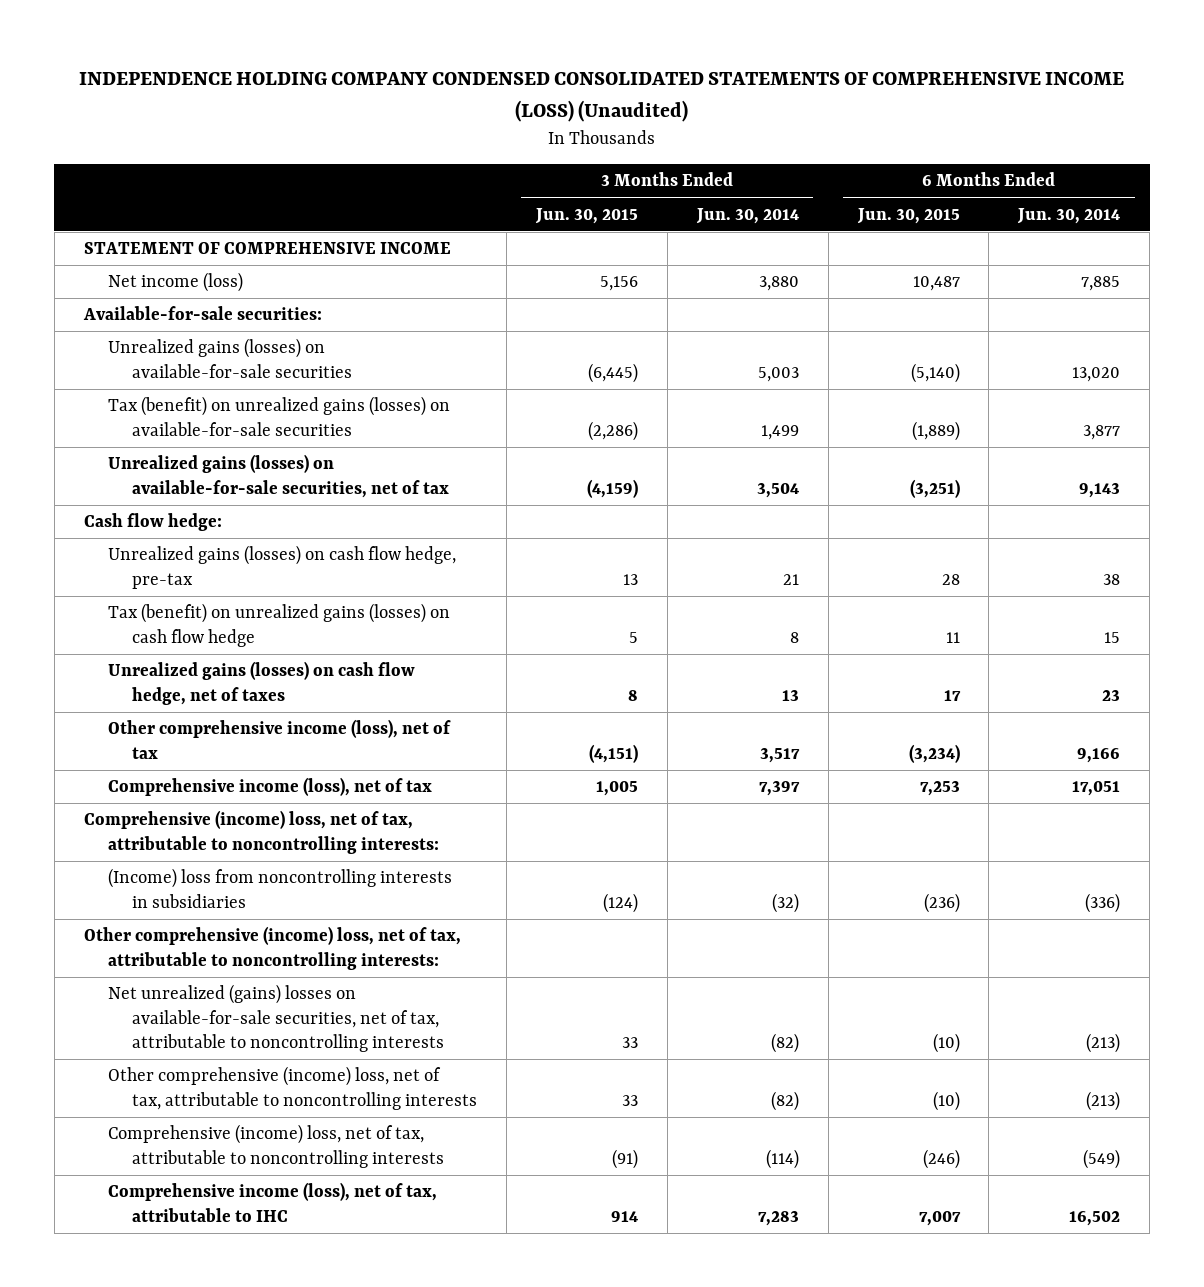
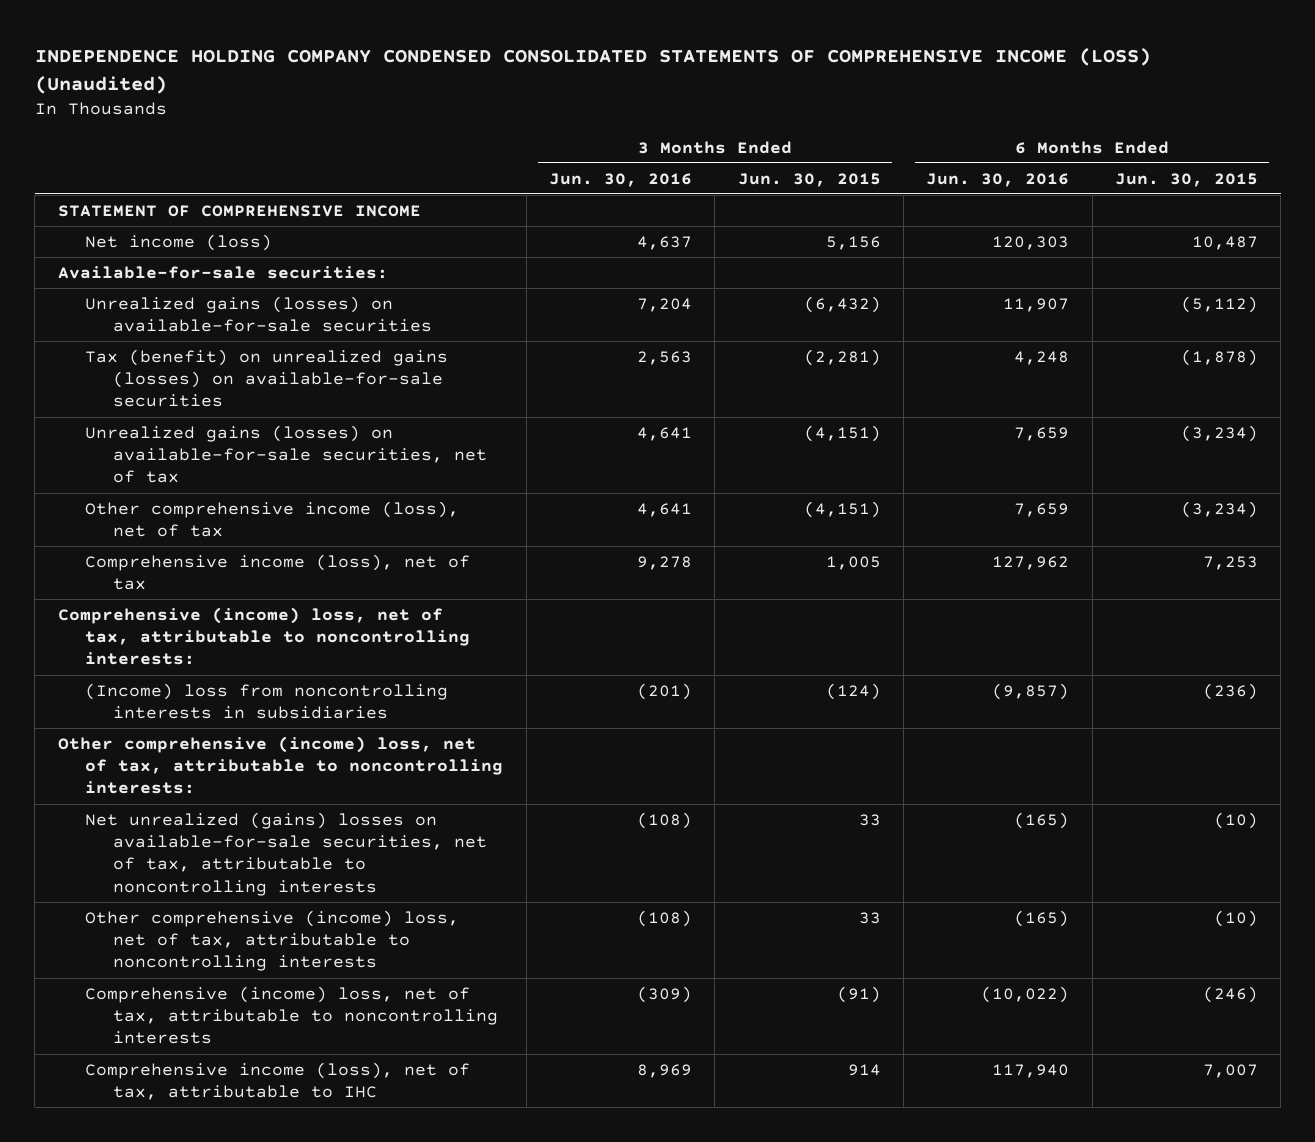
[695,207,799,224] Jun. 30, 2014 -> none
[1017,207,1121,224] Jun. 30, 2014 -> none
none -> [549,172,693,187] Jun. 30, 2016
none -> [926,172,1070,187] Jun. 30, 2016
[83,513,222,532] Cash flow hedge: -> none
[107,545,456,589] Unrealized gains (losses) on cash flow hedge, pre-tax -> none
[107,603,450,647] Tax (benefit) on unrealized gains (losses) on cash flow hedge -> none
[107,661,415,705] Unrealized gains (losses) on cash flow hedge, net of taxes -> none
[588,362,639,383] (6,445) -> [803,295,881,313] (6,432)
[910,362,960,383] (5,140) -> [1180,295,1258,313] (5,112)
[588,420,639,441] (2,286) -> [803,348,881,366] (2,281)
[911,420,960,441] (1,889) -> [1180,348,1258,366] (1,878)
[587,478,639,498] (4,159) -> [803,424,881,442] (4,151)
[909,478,960,498] (3,251) -> [1180,424,1258,442] (3,234)

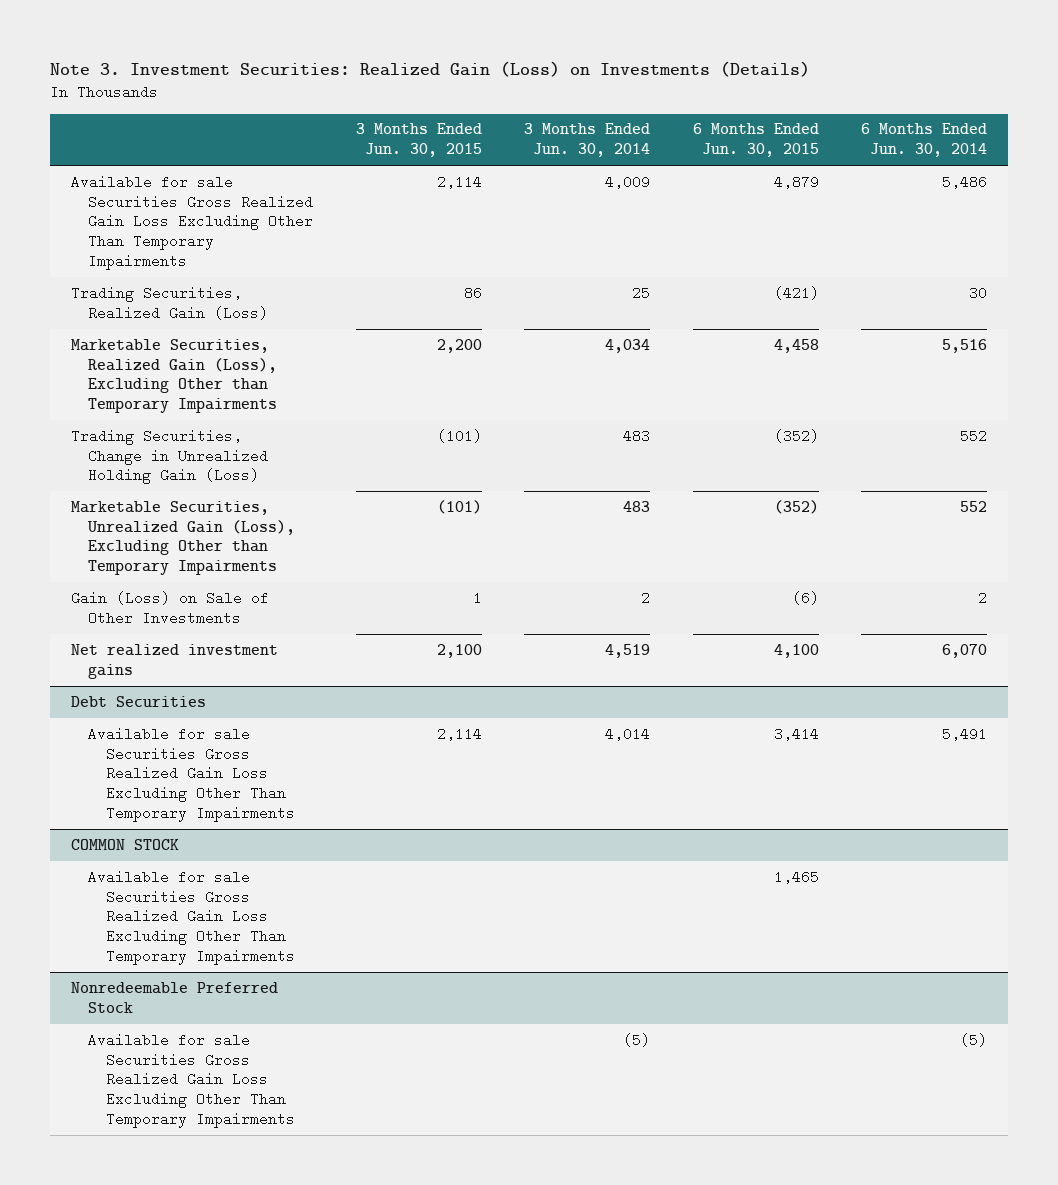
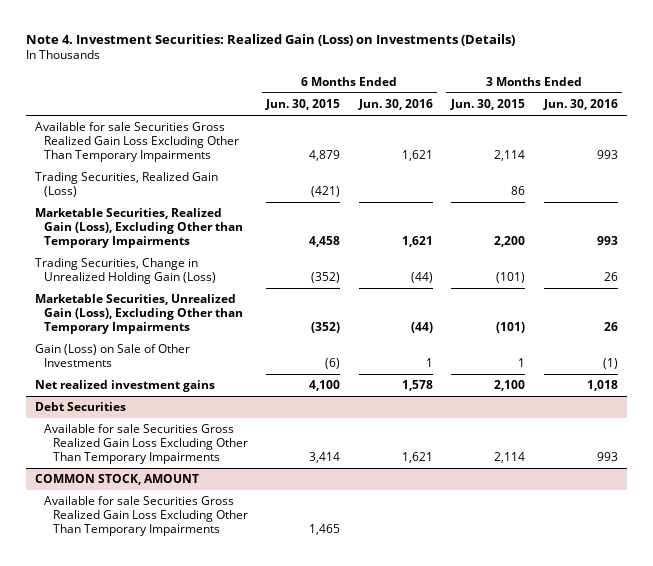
[49,61,810,78] Note 3. Investment Securities: Realized Gain (Loss) on Investments (Details) -> [26,33,516,46] Note 4. Investment Securities: Realized Gain (Loss) on Investments (Details)
[524,123,651,158] 3 Months Ended Jun. 30, 2014 -> none
[861,123,988,158] 6 Months Ended Jun. 30, 2014 -> none
none -> [357,99,433,111] Jun. 30, 2016
none -> [542,99,618,111] Jun. 30, 2016
[71,838,180,850] COMMON STOCK -> [35,474,200,486] COMMON STOCK, AMOUNT
[71,981,279,1013] Nonredeemable Preferred Stock -> none
[88,1032,295,1128] Available for sale Securities Gross Realized Gain Loss Excluding Other Than Temporary Impairments -> none

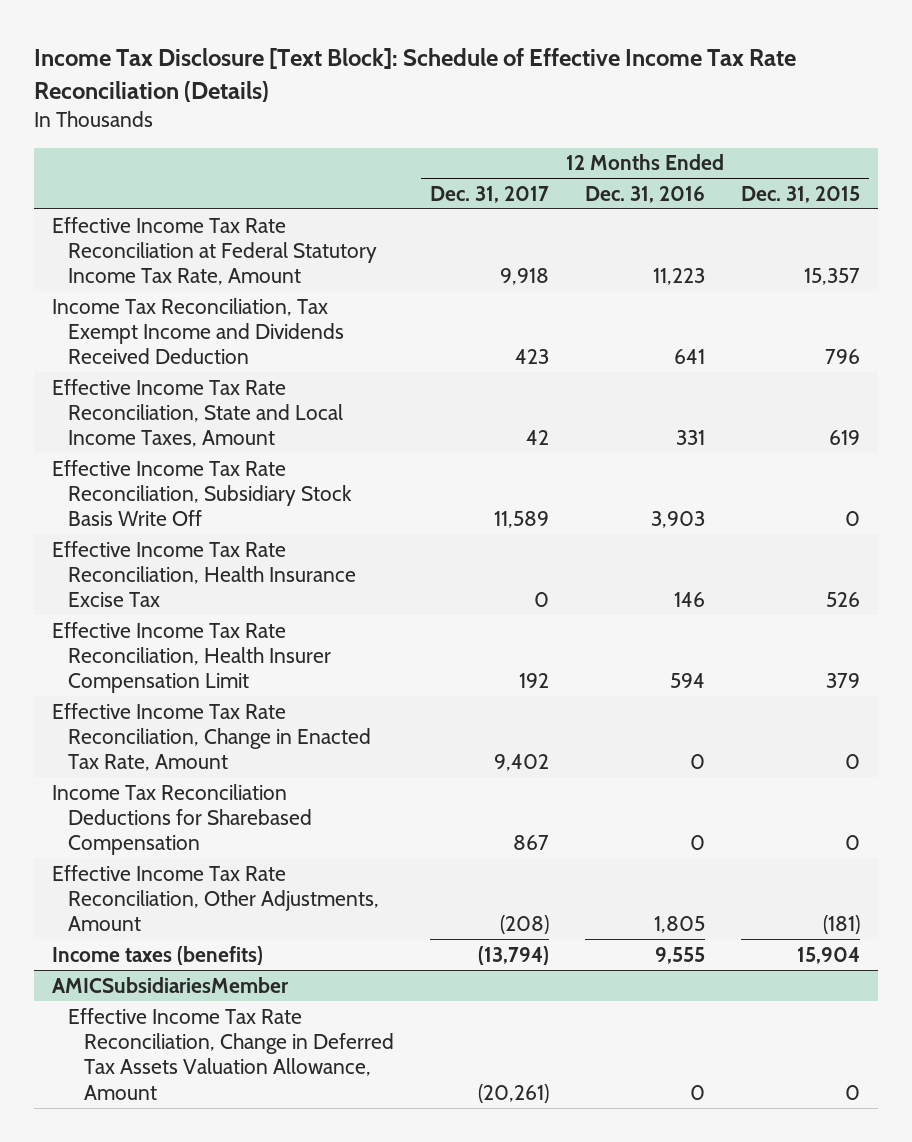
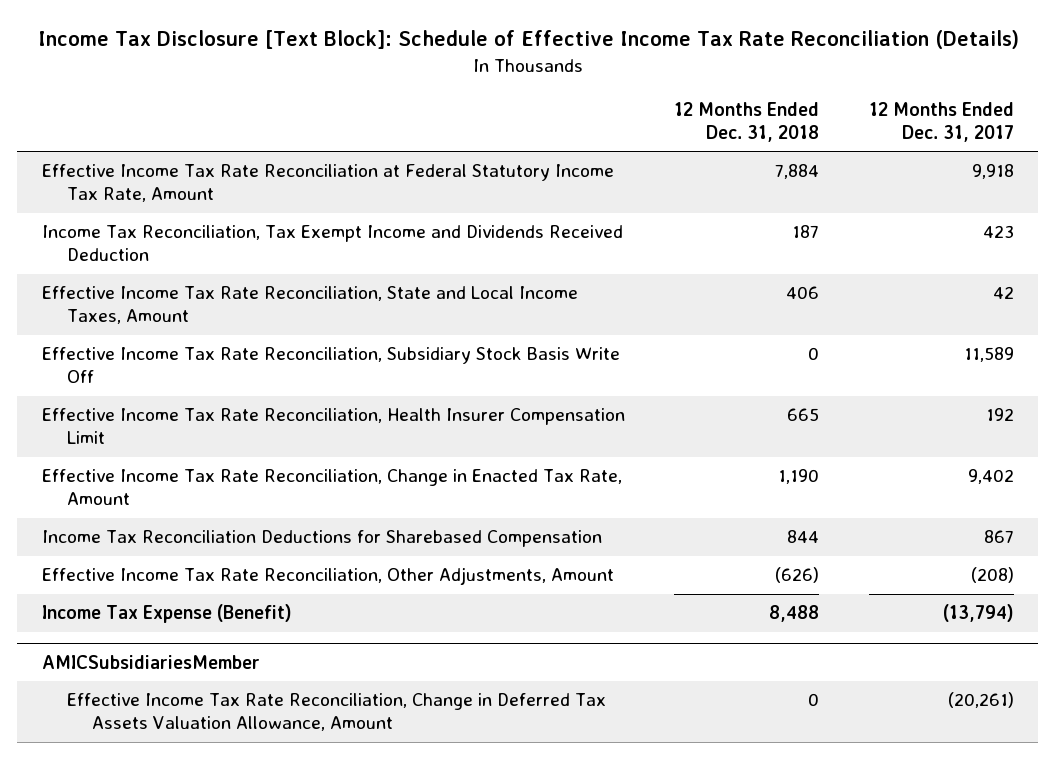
[585,186,706,204] Dec. 31, 2016 -> none
[741,186,861,204] Dec. 31, 2015 -> none
none -> [674,101,820,142] 12 Months Ended Dec. 31, 2018
[51,540,357,608] Effective Income Tax Rate Reconciliation, Health Insurance Excise Tax -> none
[51,945,263,965] Income taxes (benefits) -> [41,604,292,624] Income Tax Expense (Benefit)

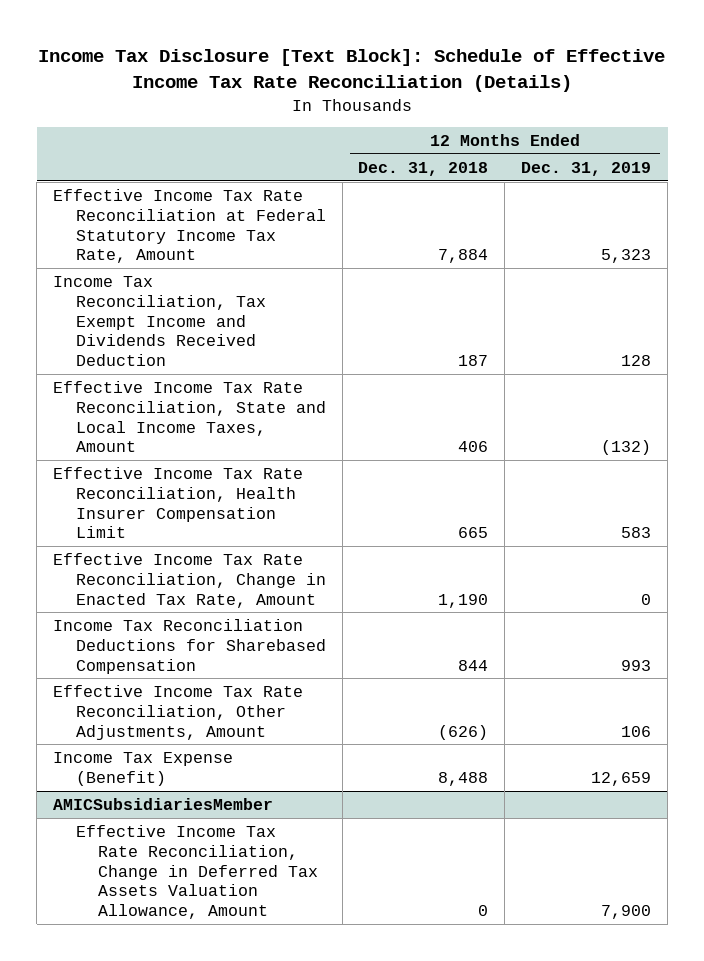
[868,101,1014,142] 12 Months Ended Dec. 31, 2017 -> none
none -> [521,161,652,176] Dec. 31, 2019
[41,347,620,384] Effective Income Tax Rate Reconciliation, Subsidiary Stock Basis Write Off -> none

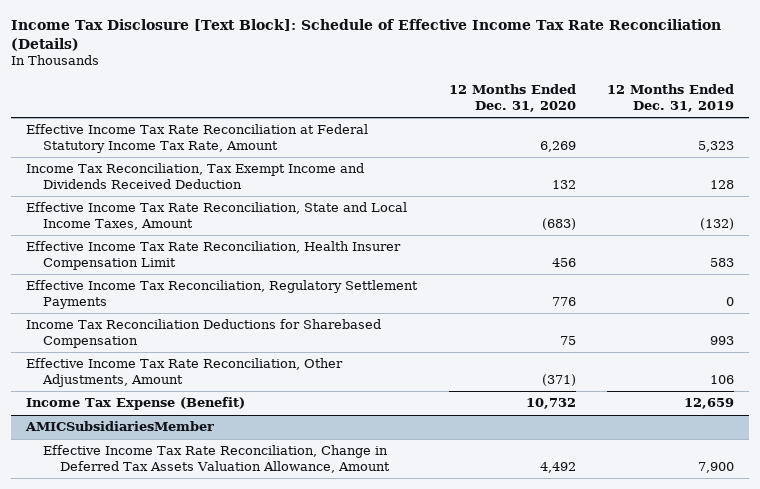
[358,161,489,176] Dec. 31, 2018 -> none
none -> [448,84,576,112] 12 Months Ended Dec. 31, 2020
[53,552,326,608] Effective Income Tax Rate Reconciliation, Change in Enacted Tax Rate, Amount -> none
none -> [26,280,419,309] Effective Income Tax Reconciliation, Regulatory Settlement Payments

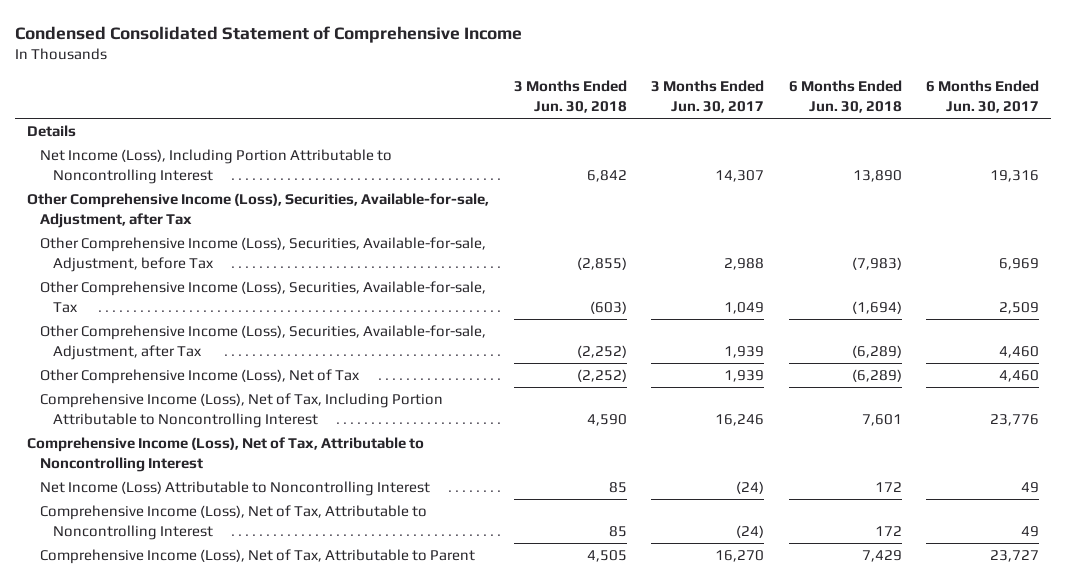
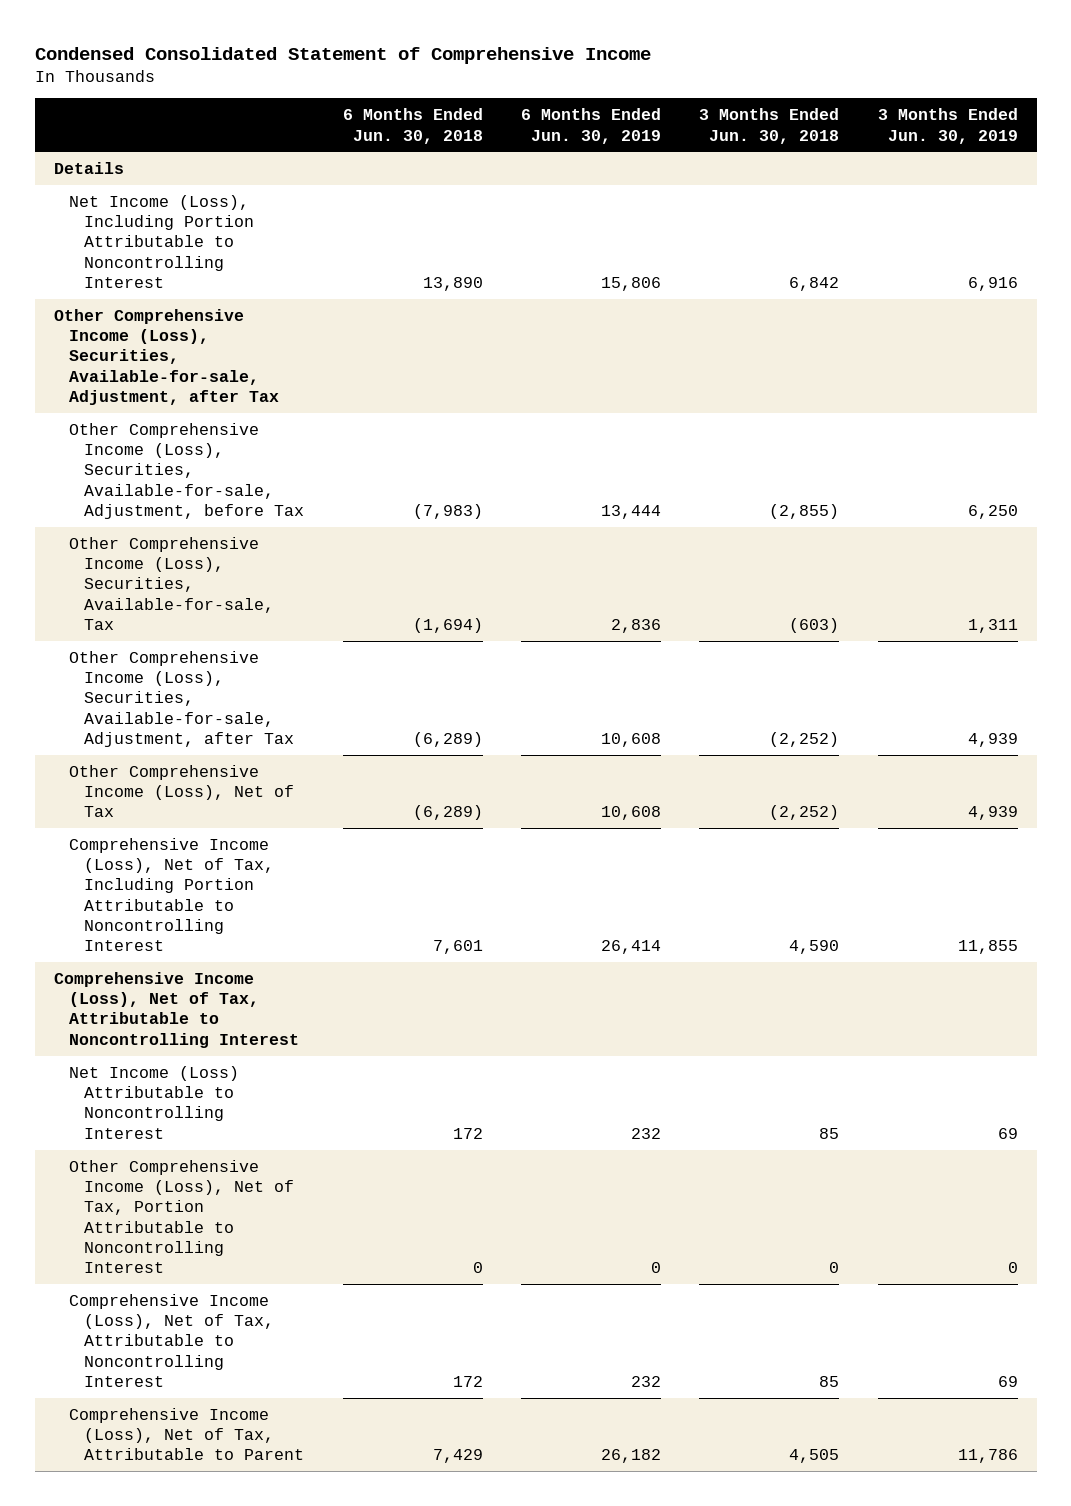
[651,80,765,113] 3 Months Ended Jun. 30, 2017 -> none
[926,80,1040,113] 6 Months Ended Jun. 30, 2017 -> none
none -> [520,108,661,144] 6 Months Ended Jun. 30, 2019
none -> [877,108,1018,144] 3 Months Ended Jun. 30, 2019
none -> [69,1159,295,1274] Other Comprehensive Income (Loss), Net of Tax, Portion Attributable to Noncontrolling Interest

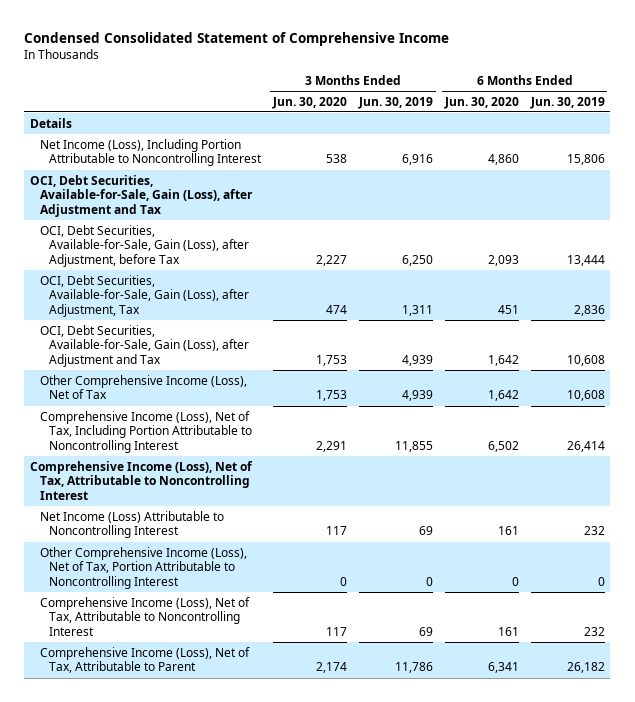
[342,108,483,144] 6 Months Ended Jun. 30, 2018 -> none
[699,108,840,144] 3 Months Ended Jun. 30, 2018 -> none
none -> [272,96,348,109] Jun. 30, 2020
none -> [443,96,519,109] Jun. 30, 2020
[53,308,280,405] Other Comprehensive Income (Loss), Securities, Available-for-sale, Adjustment, after Tax -> [30,174,253,218] OCI, Debt Securities, Available-for-Sale, Gain (Loss), after Adjustment and Tax
[69,422,305,519] Other Comprehensive Income (Loss), Securities, Available-for-sale, Adjustment, before Tax -> [39,224,250,268] OCI, Debt Securities, Available-for-Sale, Gain (Loss), after Adjustment, before Tax
[69,536,275,630] Other Comprehensive Income (Loss), Securities, Available-for-sale, Tax -> [39,274,250,318] OCI, Debt Securities, Available-for-Sale, Gain (Loss), after Adjustment, Tax
[69,650,295,747] Other Comprehensive Income (Loss), Securities, Available-for-sale, Adjustment, after Tax -> [39,324,250,368] OCI, Debt Securities, Available-for-Sale, Gain (Loss), after Adjustment and Tax

